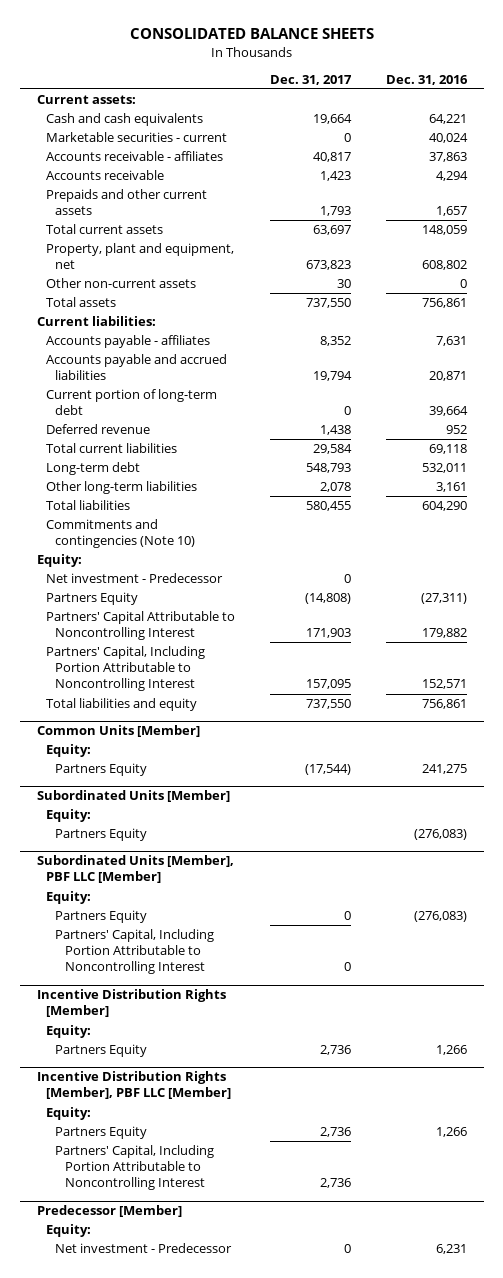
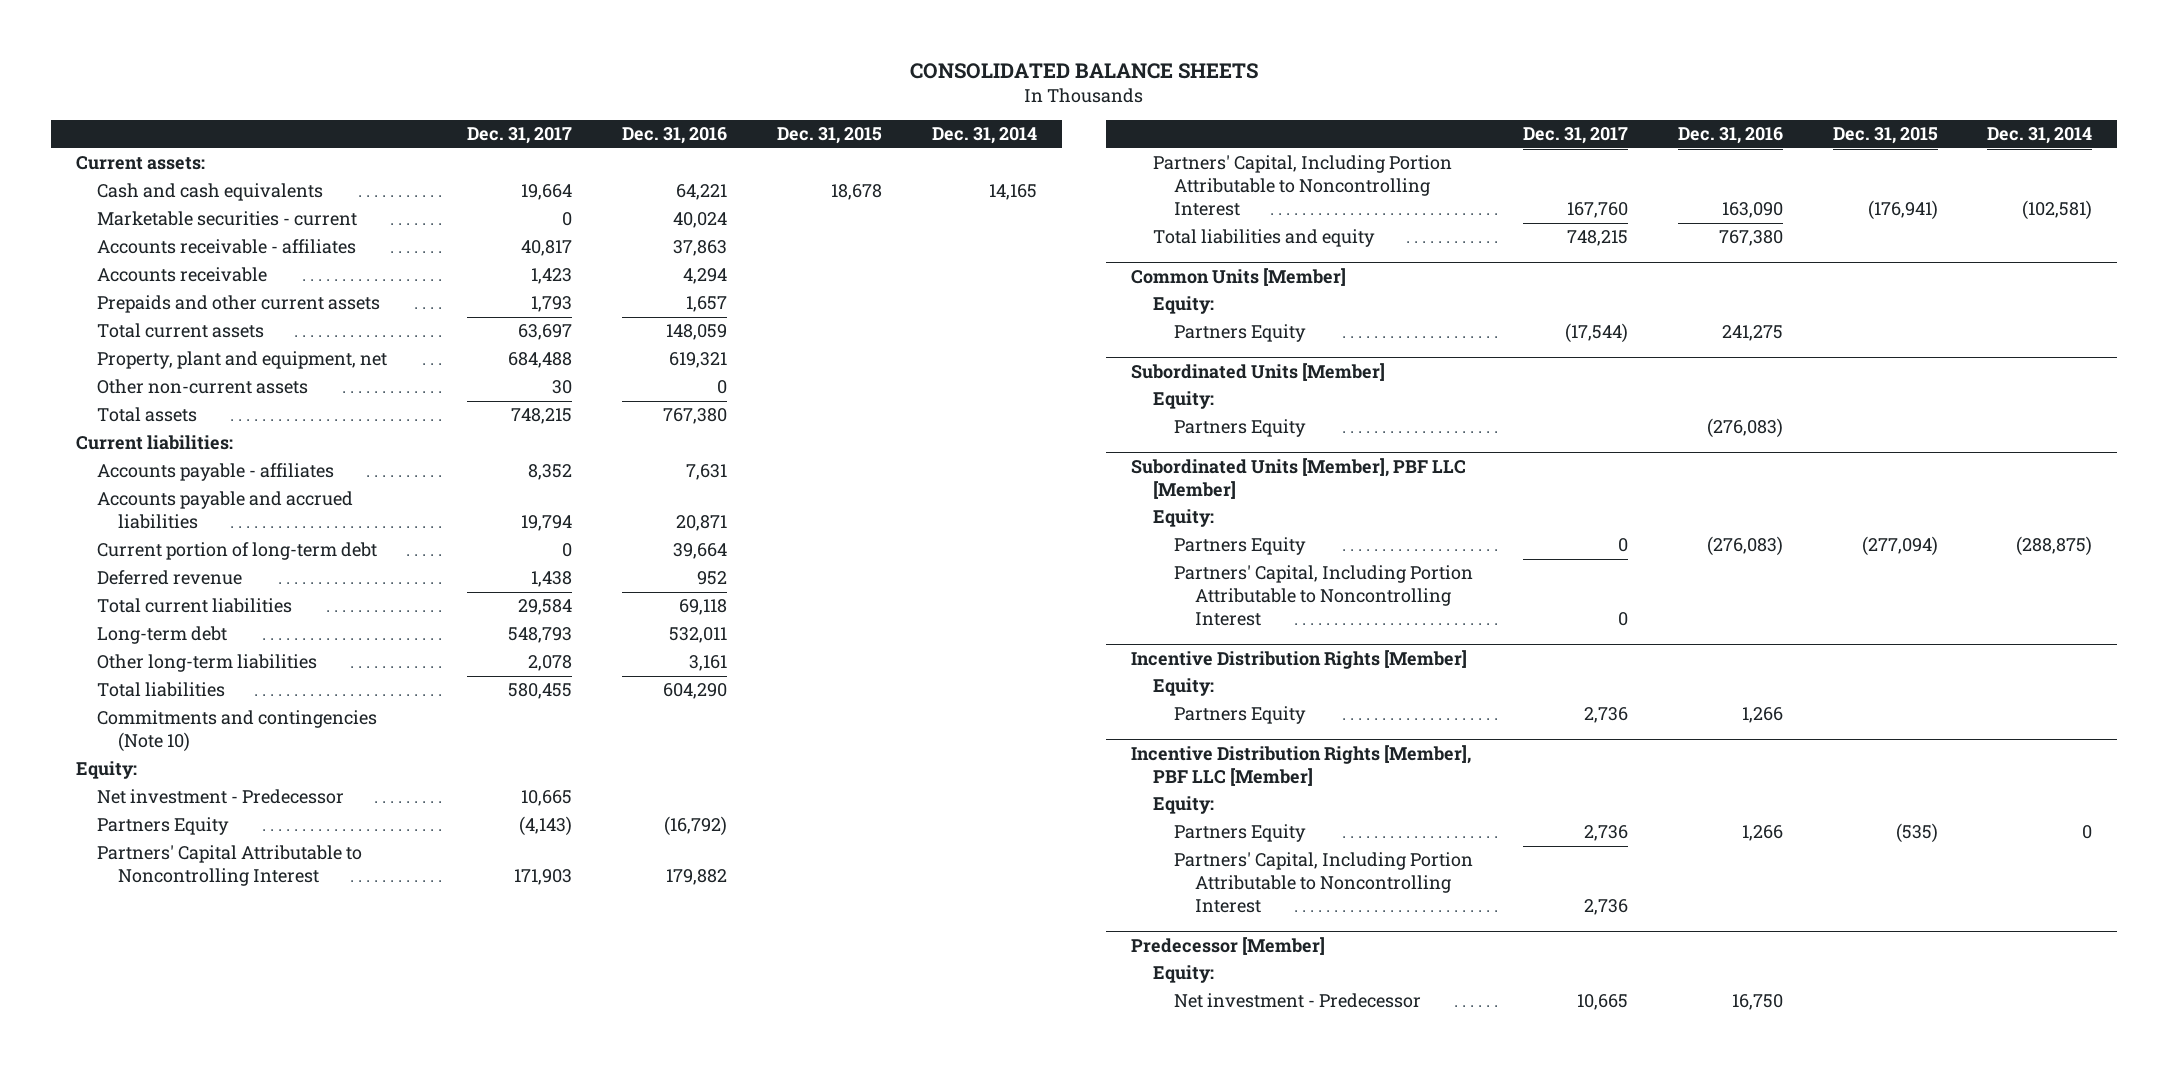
none -> [776,127,882,145] Dec. 31, 2015
none -> [931,127,1037,145] Dec. 31, 2014
[305,260,351,271] 673,823 -> [508,352,573,369] 684,488
[421,260,467,271] 608,802 -> [669,352,728,369] 619,321
[305,298,351,309] 737,550 -> [511,408,573,425] 748,215
[421,298,467,309] 756,861 -> [663,408,728,425] 767,380
[343,574,351,584] 0 -> [521,790,573,807] 10,665
[304,593,351,605] (14,808) -> [519,816,573,837] (4,143)
[420,593,467,605] (27,311) -> [664,816,728,837] (16,792)
[305,679,351,690] 157,095 -> [1566,202,1628,219] 167,760
[421,679,467,690] 152,571 -> [1721,202,1783,219] 163,090
[305,699,351,710] 737,550 -> [1566,230,1628,247] 748,215
[421,699,467,710] 756,861 -> [1718,230,1783,247] 767,380
[343,1244,351,1254] 0 -> [1576,994,1628,1011] 10,665
[435,1244,467,1255] 6,231 -> [1731,994,1783,1011] 16,750

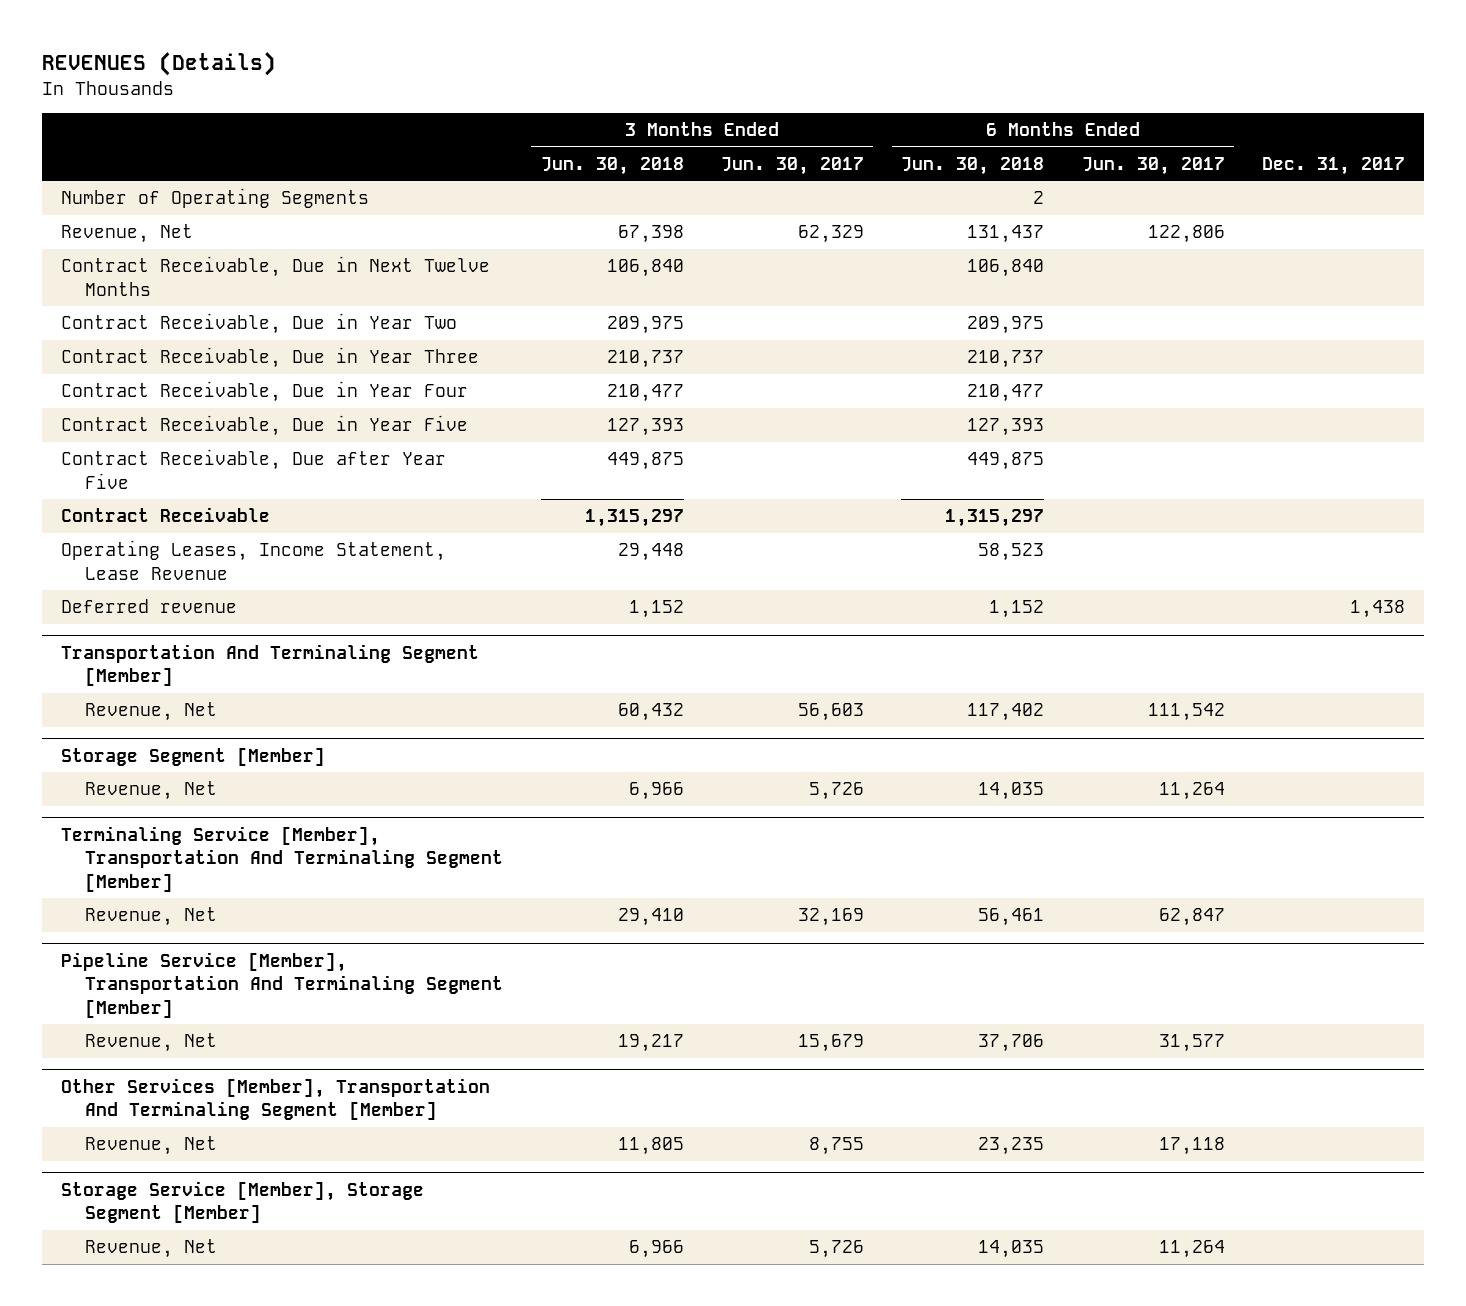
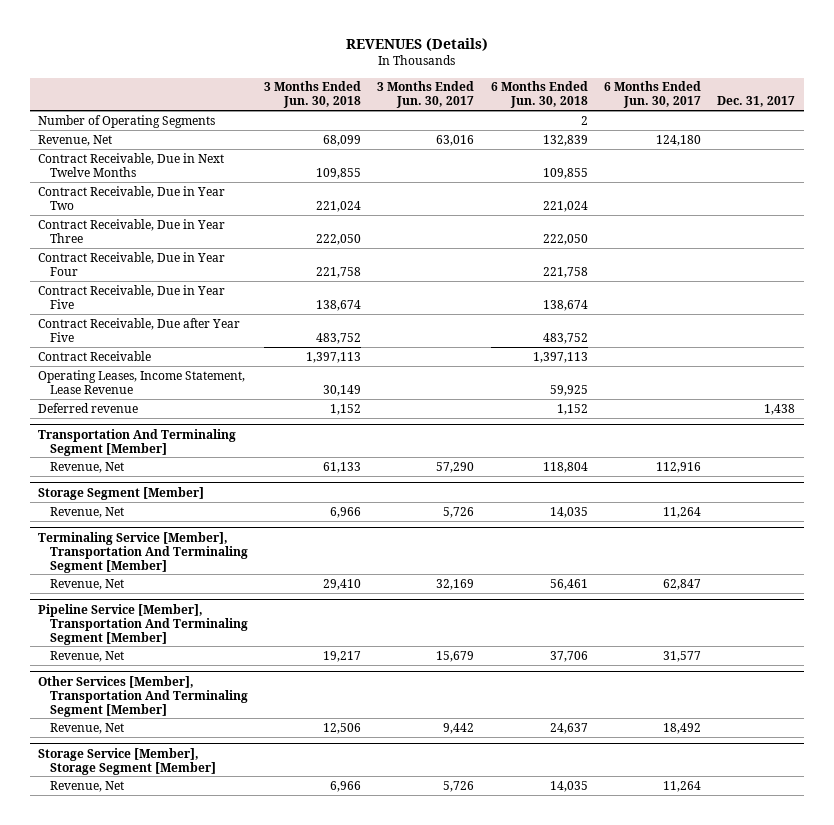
[617,225,684,244] 67,398 -> [322,134,361,146] 68,099
[797,225,864,244] 62,329 -> [436,134,475,146] 63,016
[967,225,1045,244] 131,437 -> [542,134,588,146] 132,839
[1147,225,1225,244] 122,806 -> [656,134,702,146] 124,180
[606,259,684,278] 106,840 -> [315,167,361,179] 109,855
[967,259,1045,278] 106,840 -> [542,167,588,179] 109,855
[606,316,684,335] 209,975 -> [315,200,361,212] 221,024
[967,316,1045,335] 209,975 -> [542,200,588,212] 221,024
[606,350,684,369] 210,737 -> [315,233,361,245] 222,050
[967,350,1045,369] 210,737 -> [542,233,588,245] 222,050
[606,384,684,403] 210,477 -> [315,266,361,278] 221,758
[967,384,1045,403] 210,477 -> [542,266,588,278] 221,758
[606,418,684,437] 127,393 -> [315,299,361,311] 138,674
[967,418,1045,437] 127,393 -> [542,299,588,311] 138,674
[606,452,684,471] 449,875 -> [315,332,361,344] 483,752
[967,452,1045,471] 449,875 -> [542,332,588,344] 483,752
[584,509,684,528] 1,315,297 -> [305,351,361,363] 1,397,113
[945,509,1045,528] 1,315,297 -> [532,351,588,363] 1,397,113
[617,543,684,562] 29,448 -> [322,384,361,396] 30,149
[978,543,1045,562] 58,523 -> [549,384,588,396] 59,925
[617,703,684,722] 60,432 -> [322,461,361,473] 61,133
[797,703,864,722] 56,603 -> [436,461,475,473] 57,290
[967,703,1045,722] 117,402 -> [542,461,588,473] 118,804
[1147,703,1225,722] 111,542 -> [656,461,702,473] 112,916
[617,1137,684,1156] 11,805 -> [322,722,361,734] 12,506
[808,1137,864,1156] 8,755 -> [443,722,475,734] 9,442
[978,1137,1045,1156] 23,235 -> [549,722,588,734] 24,637
[1158,1137,1225,1156] 17,118 -> [663,722,702,734] 18,492

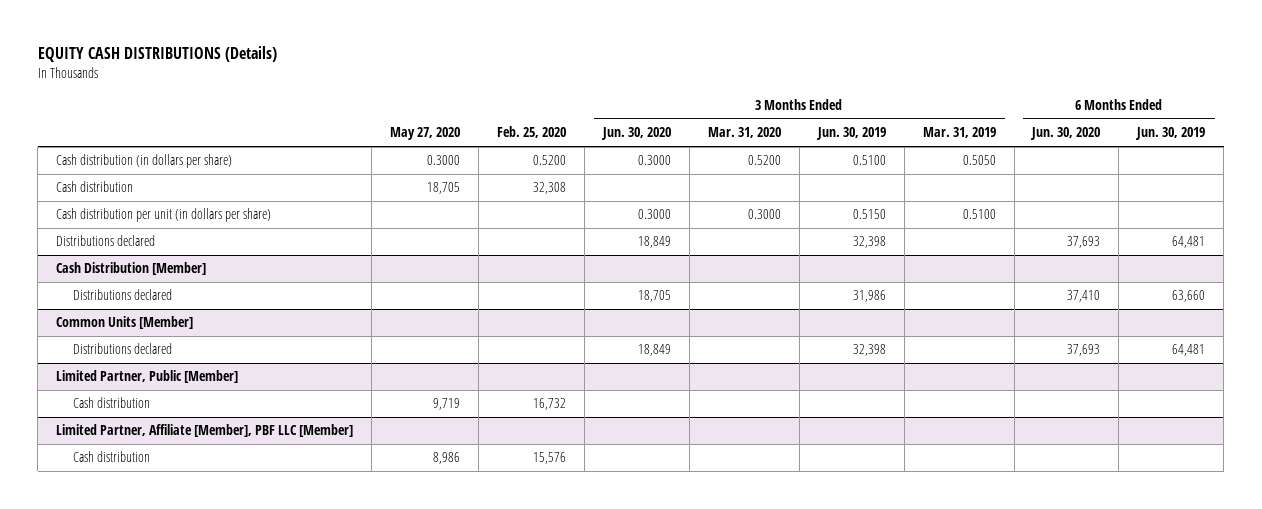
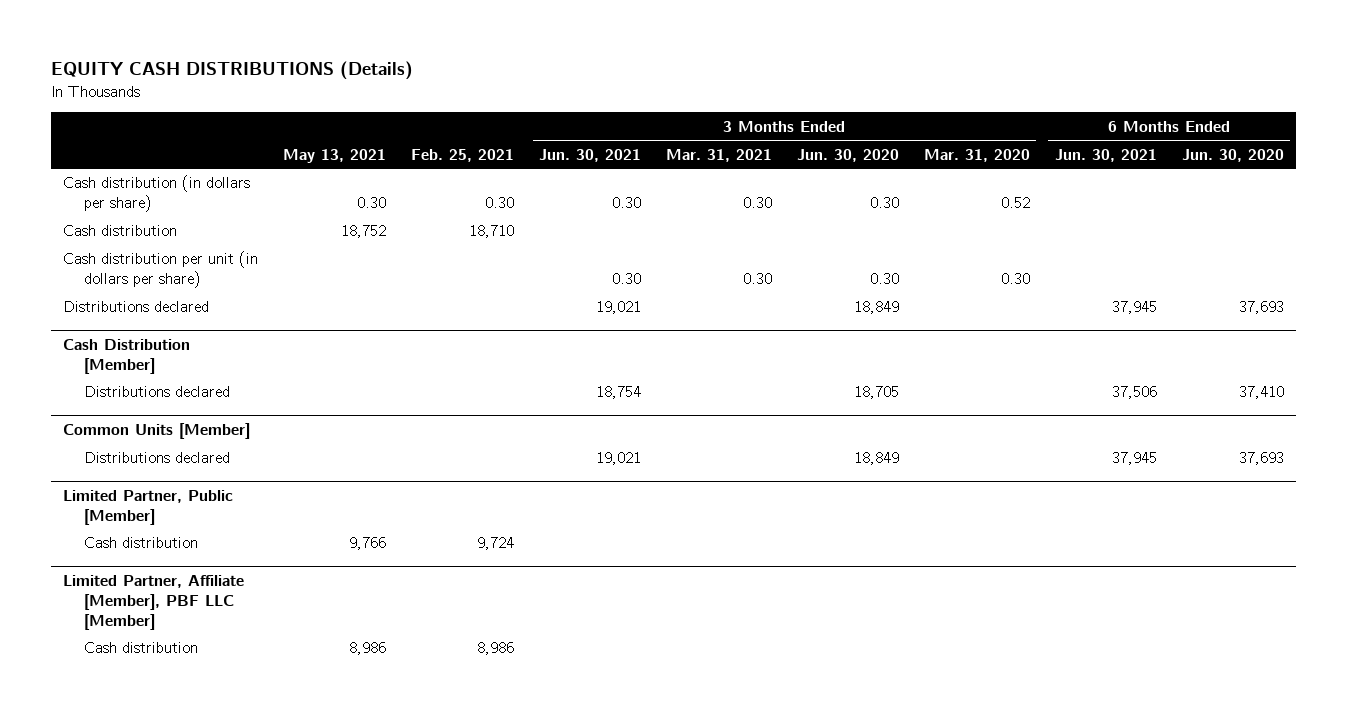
[390,127,461,141] May 27, 2020 -> none
[497,126,567,139] Feb. 25, 2020 -> none
[815,127,886,141] Jun. 30, 2019 -> none
[922,127,996,139] Mar. 31, 2019 -> none
[1135,127,1206,141] Jun. 30, 2019 -> none
none -> [283,148,387,163] May 13, 2021
none -> [411,148,515,162] Feb. 25, 2021
none -> [539,148,642,162] Jun. 30, 2021
none -> [666,148,773,162] Mar. 31, 2021
none -> [1054,148,1157,162] Jun. 30, 2021
[638,155,672,166] 0.3000 -> [869,197,899,209] 0.30
[747,155,781,166] 0.5200 -> [1000,197,1030,209] 0.52
[638,209,672,220] 0.3000 -> [869,273,899,285] 0.30
[747,209,781,220] 0.3000 -> [1000,273,1030,285] 0.30

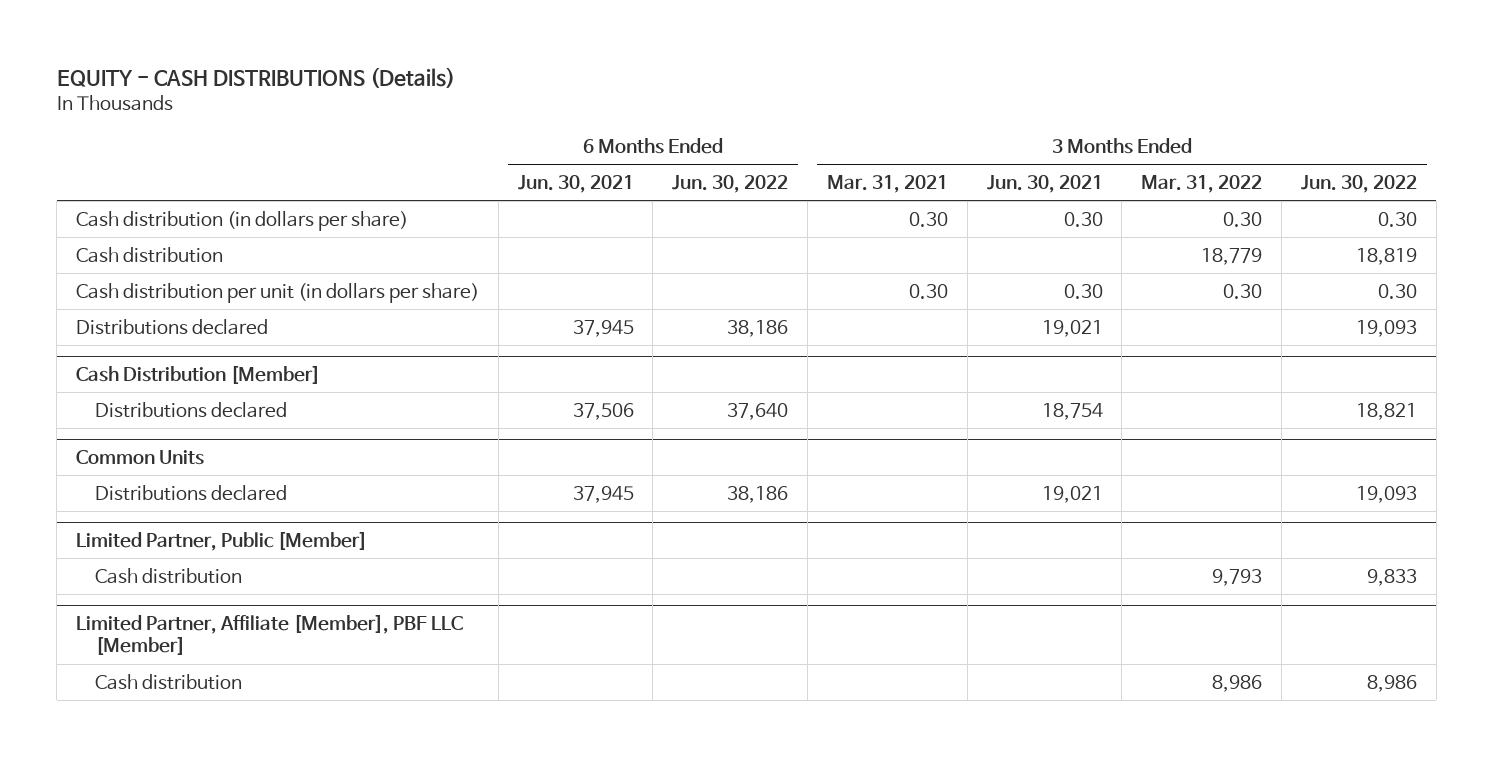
[51,61,414,81] EQUITY CASH DISTRIBUTIONS (Details) -> [56,67,455,89] EQUITY - CASH DISTRIBUTIONS (Details)
[283,148,387,163] May 13, 2021 -> none
[411,148,515,162] Feb. 25, 2021 -> none
[796,148,899,162] Jun. 30, 2020 -> none
[923,148,1030,162] Mar. 31, 2020 -> none
[1181,148,1284,162] Jun. 30, 2020 -> none
none -> [672,175,789,194] Jun. 30, 2022
none -> [1141,175,1263,194] Mar. 31, 2022
none -> [1301,175,1418,194] Jun. 30, 2022
[63,423,251,440] Common Units [Member] -> [75,449,204,465] Common Units

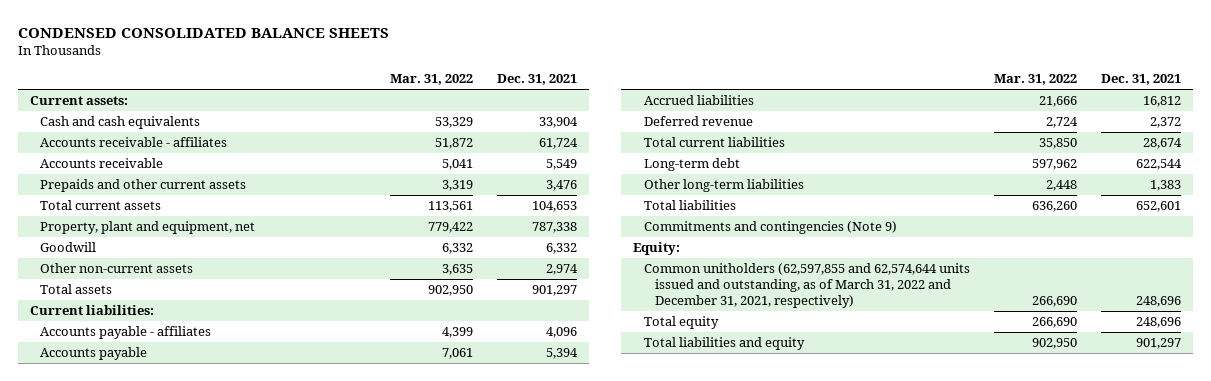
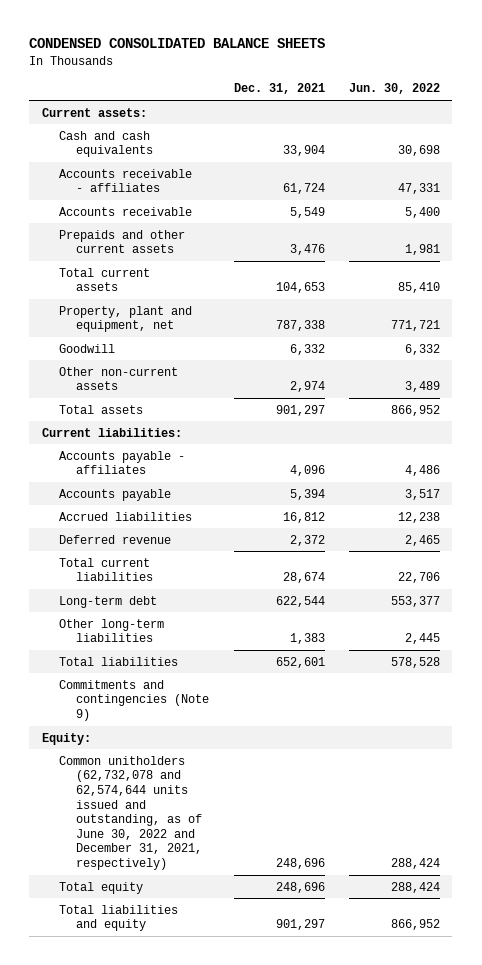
[390,74,474,86] Mar. 31, 2022 -> none
none -> [349,83,441,95] Jun. 30, 2022
[644,263,971,309] Common unitholders (62,597,855 and 62,574,644 units issued and outstanding, as of March 31, 2022 and December 31, 2021, respectively) -> [58,755,203,871] Common unitholders (62,732,078 and 62,574,644 units issued and outstanding, as of June 30, 2022 and December 31, 2021, respectively)

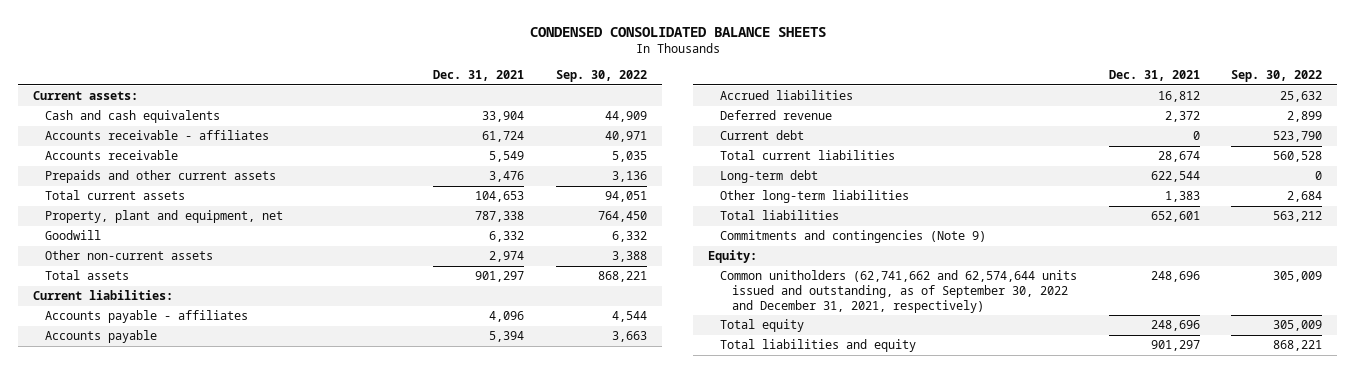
[349,83,441,95] Jun. 30, 2022 -> none
none -> [555,70,647,83] Sep. 30, 2022
none -> [720,130,805,141] Current debt
[58,755,203,871] Common unitholders (62,732,078 and 62,574,644 units issued and outstanding, as of June 30, 2022 and December 31, 2021, respectively) -> [720,270,1078,313] Common unitholders (62,741,662 and 62,574,644 units issued and outstanding, as of September 30, 2022 and December 31, 2021, respectively)

